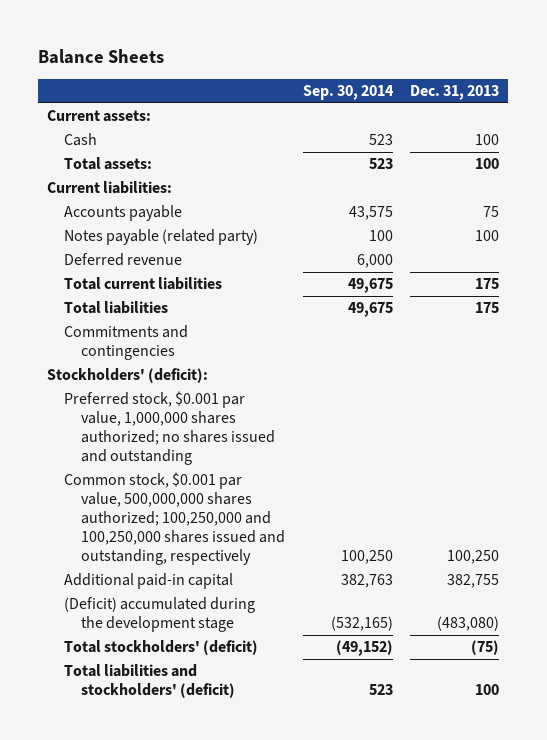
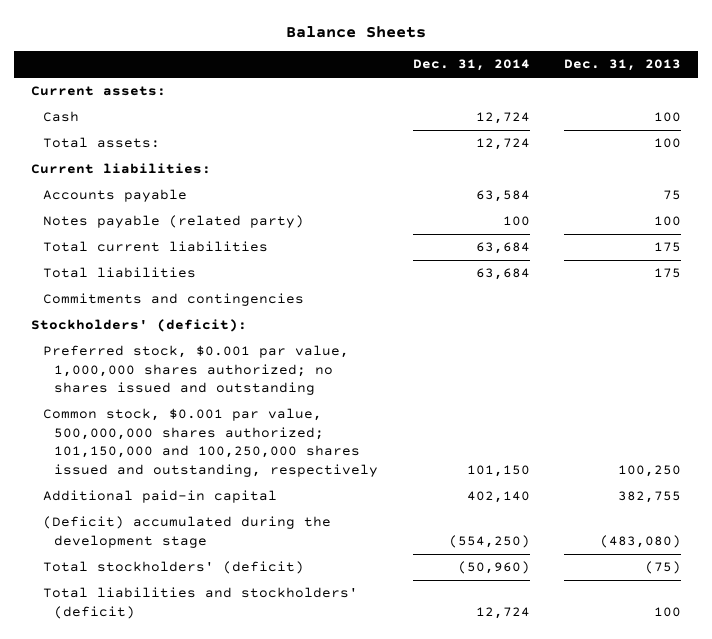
[302,85,394,101] Sep. 30, 2014 -> none
none -> [412,59,530,72] Dec. 31, 2014
[63,253,182,267] Deferred revenue -> none
[63,472,285,566] Common stock, $0.001 par value, 500,000,000 shares authorized; 100,250,000 and 100,250,000 shares issued and outstanding, respectively -> [42,408,379,478] Common stock, $0.001 par value, 500,000,000 shares authorized; 101,150,000 and 100,250,000 shares issued and outstanding, respectively

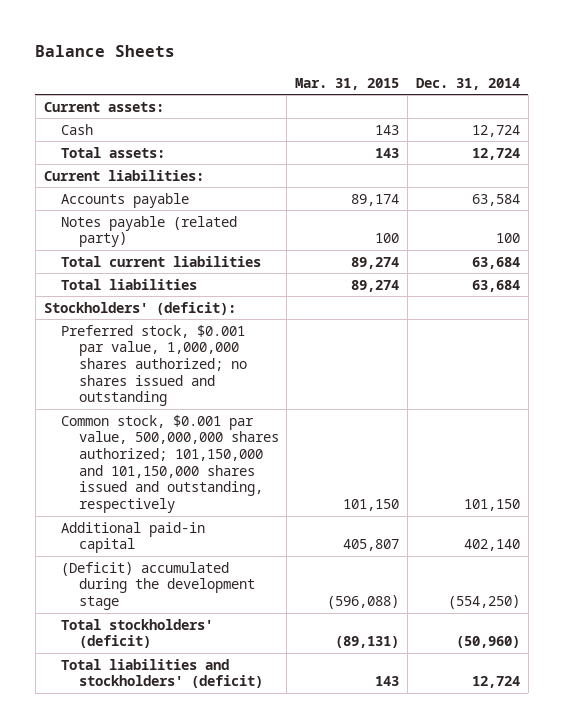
[564,59,682,72] Dec. 31, 2013 -> none
none -> [295,77,400,90] Mar. 31, 2015
[42,293,304,307] Commitments and contingencies -> none
[42,408,379,478] Common stock, $0.001 par value, 500,000,000 shares authorized; 101,150,000 and 100,250,000 shares issued and outstanding, respectively -> [61,414,279,513] Common stock, $0.001 par value, 500,000,000 shares authorized; 101,150,000 and 101,150,000 shares issued and outstanding, respectively

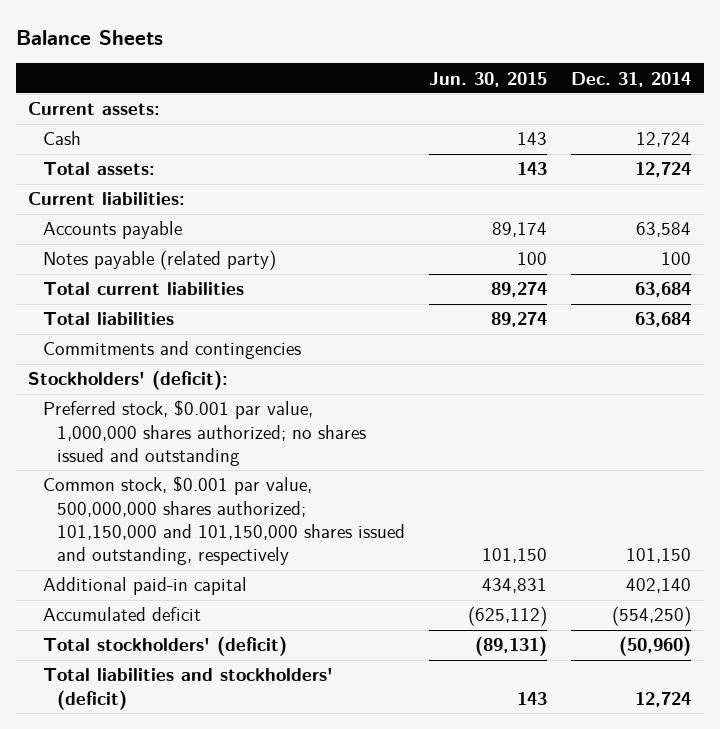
[295,77,400,90] Mar. 31, 2015 -> none
none -> [428,71,547,87] Jun. 30, 2015
none -> [42,341,301,360] Commitments and contingencies
[61,561,255,611] (Deficit) accumulated during the development stage -> [42,607,201,622] Accumulated deficit

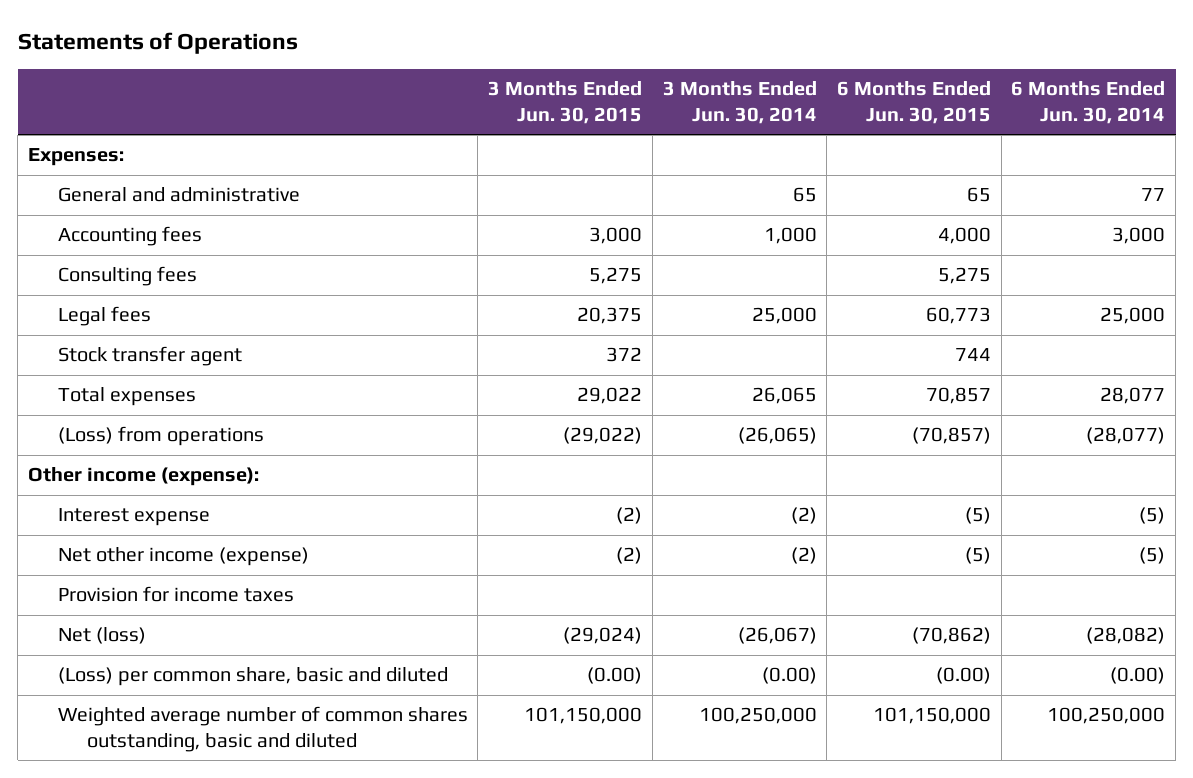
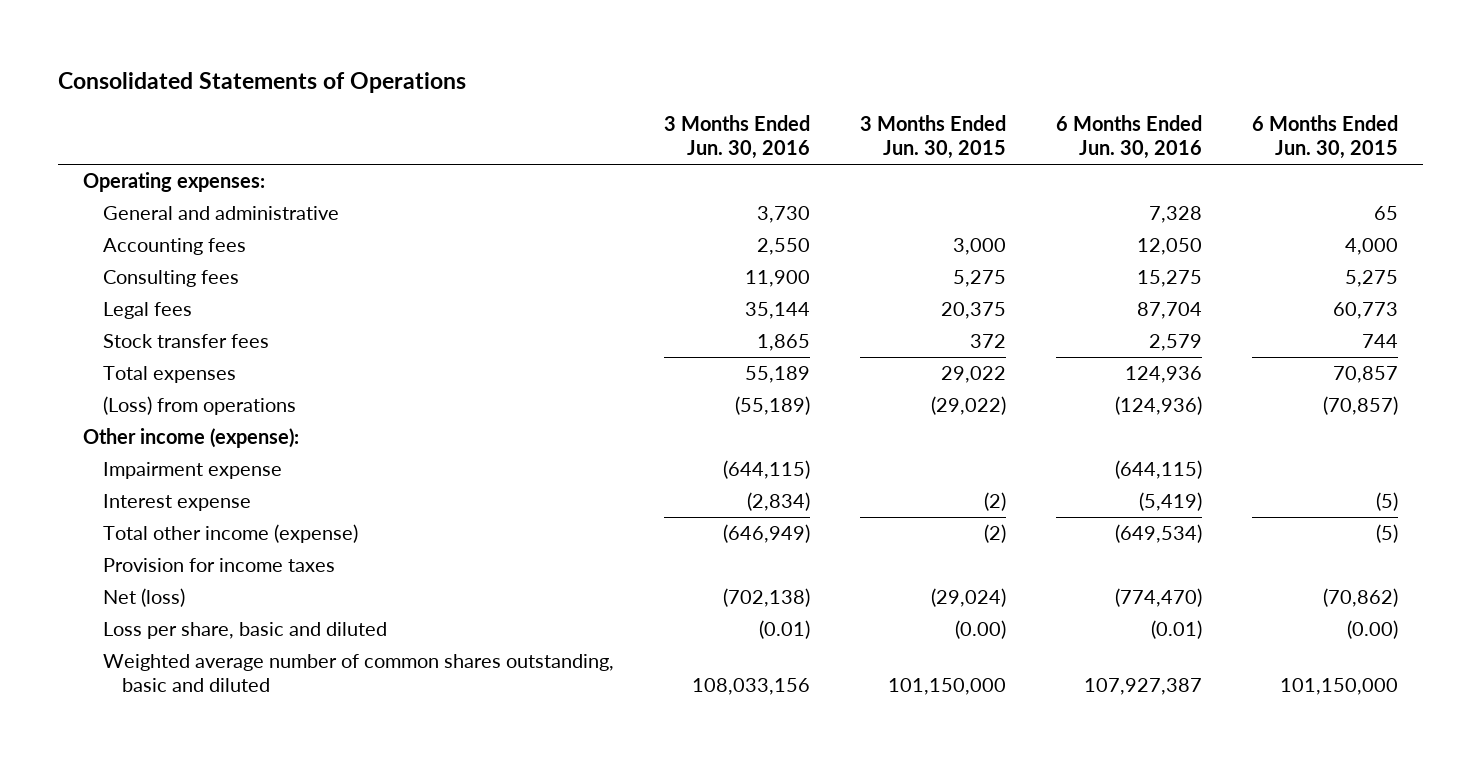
[17,31,298,54] Statements of Operations -> [58,71,467,93] Consolidated Statements of Operations
[662,81,817,124] 3 Months Ended Jun. 30, 2014 -> none
[1011,81,1166,124] 6 Months Ended Jun. 30, 2014 -> none
none -> [663,115,810,160] 3 Months Ended Jun. 30, 2016
none -> [1055,115,1202,160] 6 Months Ended Jun. 30, 2016
[28,148,125,167] Expenses: -> [83,172,266,193] Operating expenses:
[57,346,242,367] Stock transfer agent -> [102,334,269,349] Stock transfer fees
none -> [102,462,282,480] Impairment expense
[57,547,309,567] Net other income (expense) -> [102,524,358,544] Total other income (expense)
[57,667,448,687] (Loss) per common share, basic and diluted -> [102,622,387,640] Loss per share, basic and diluted

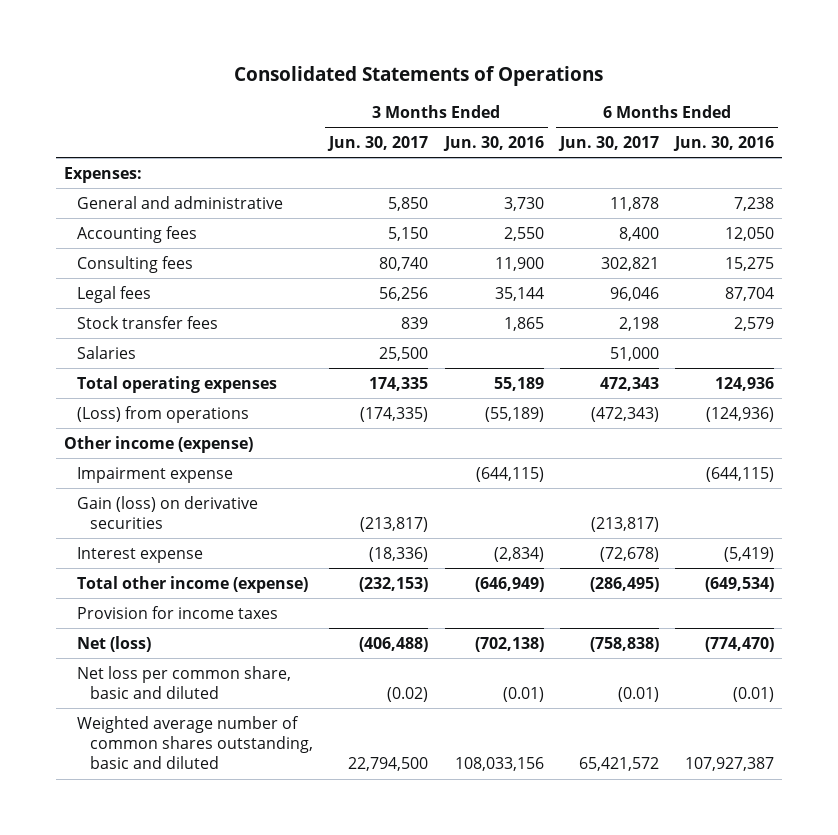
[859,115,1006,160] 3 Months Ended Jun. 30, 2015 -> none
[1252,115,1399,160] 6 Months Ended Jun. 30, 2015 -> none
none -> [327,136,429,152] Jun. 30, 2017
none -> [557,136,659,152] Jun. 30, 2017
[83,172,266,193] Operating expenses: -> [64,166,143,183] Expenses:
[1148,206,1202,224] 7,328 -> [733,196,774,211] 7,238
none -> [77,345,137,359] Salaries
[102,366,236,384] Total expenses -> [77,375,278,393] Total operating expenses
[83,428,300,449] Other income (expense): -> [64,435,254,453] Other income (expense)
none -> [77,495,259,530] Gain (loss) on derivative securities
[102,622,387,640] Loss per share, basic and diluted -> [77,665,292,700] Net loss per common share, basic and diluted

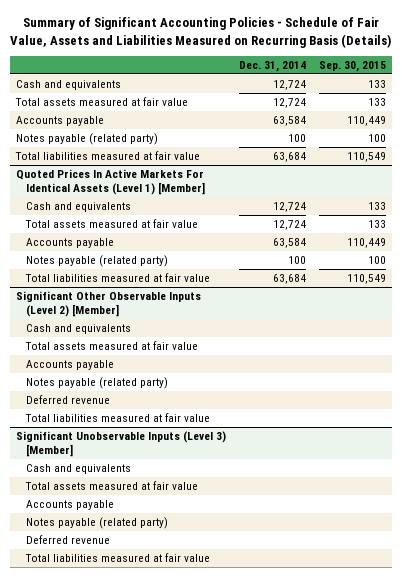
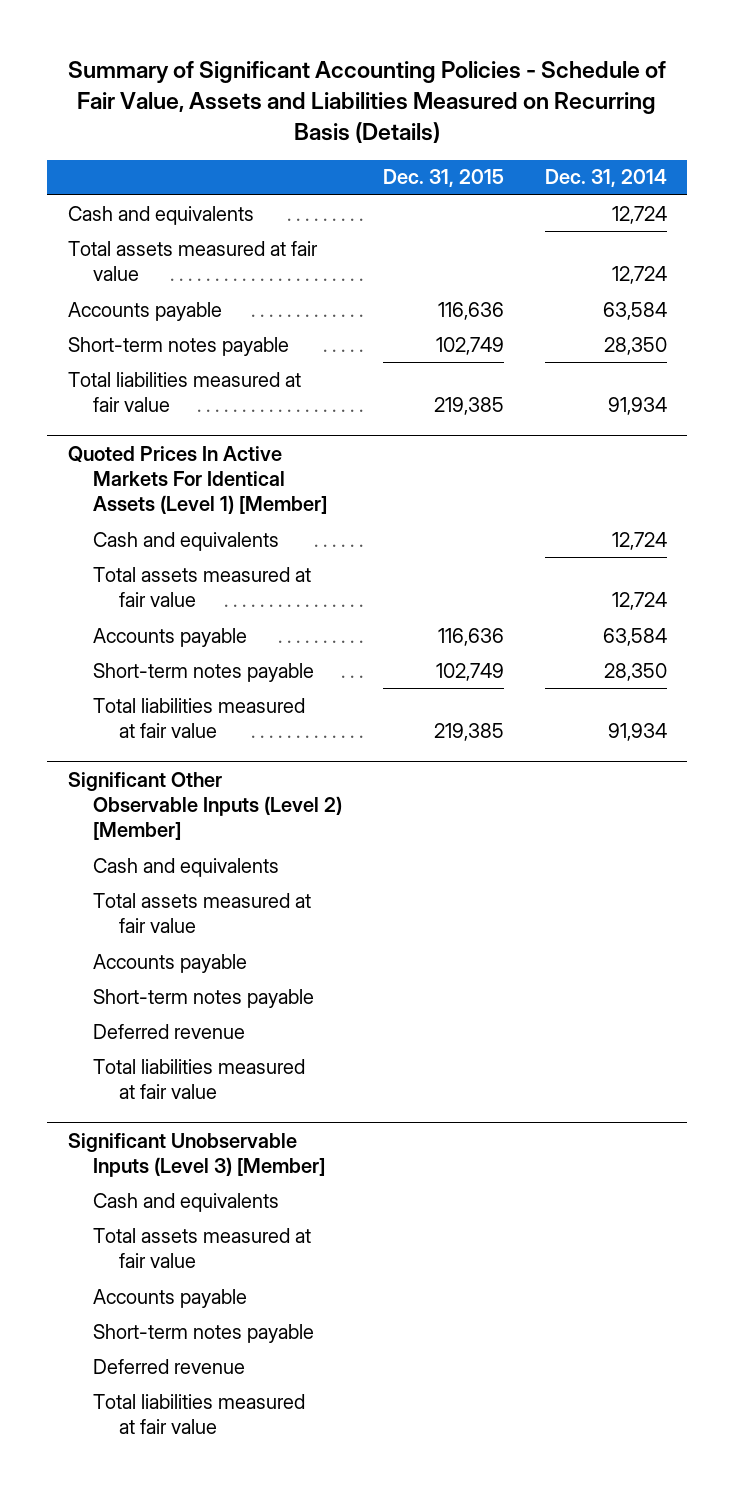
[318,60,386,72] Sep. 30, 2015 -> none
none -> [382,169,504,188] Dec. 31, 2015
[15,132,158,145] Notes payable (related party) -> [67,336,289,356] Short-term notes payable
[287,133,306,142] 100 -> [603,336,667,355] 28,350
[272,151,306,162] 63,684 -> [607,397,667,416] 91,934
[26,254,169,267] Notes payable (related party) -> [93,662,315,682] Short-term notes payable
[287,255,306,264] 100 -> [603,662,667,681] 28,350
[272,273,306,284] 63,684 -> [607,723,667,742] 91,934
[26,376,169,389] Notes payable (related party) -> [93,988,315,1008] Short-term notes payable
[26,516,169,529] Notes payable (related party) -> [93,1323,315,1343] Short-term notes payable

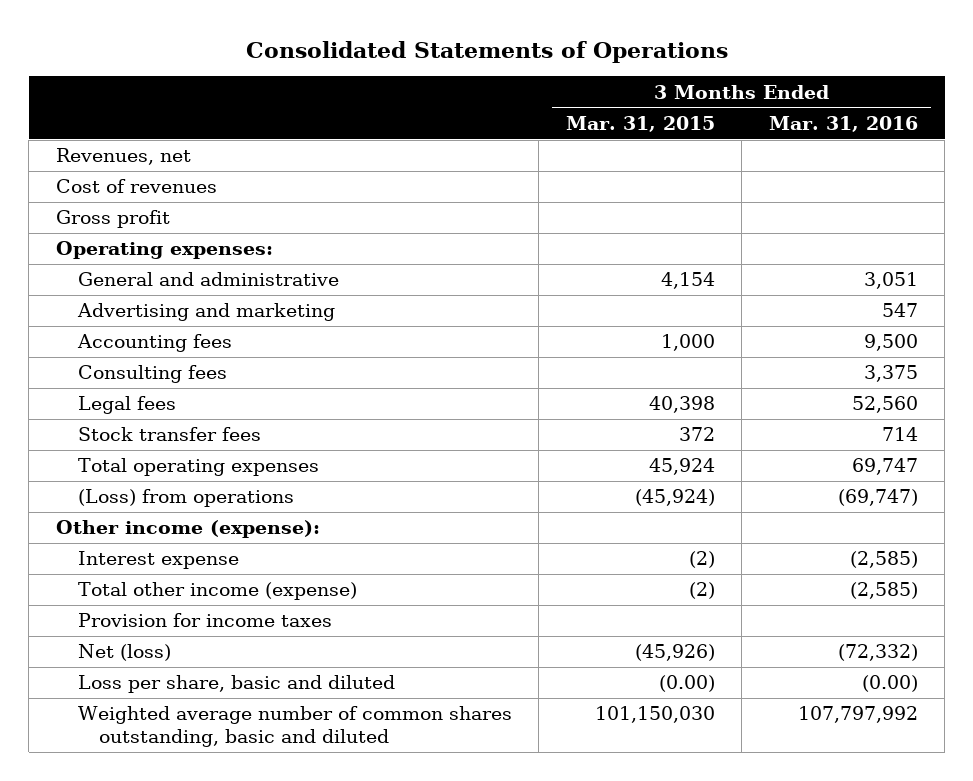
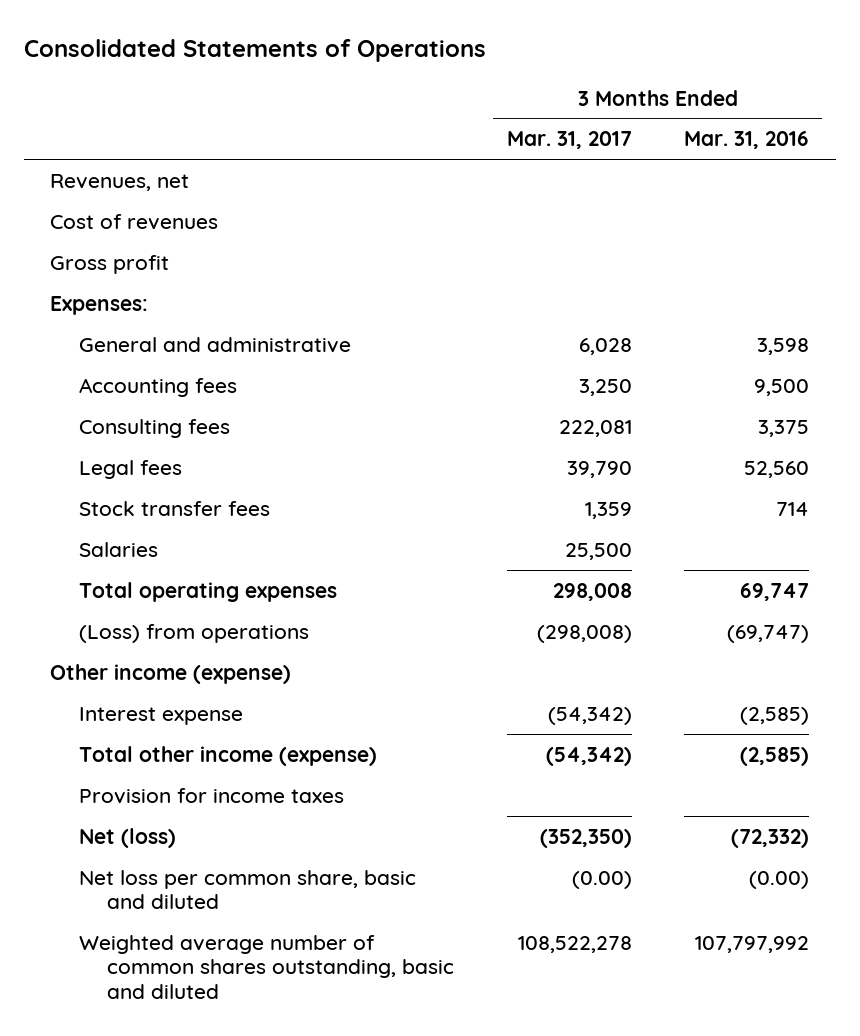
[565,116,715,133] Mar. 31, 2015 -> none
none -> [506,131,632,150] Mar. 31, 2017
[76,303,335,322] Advertising and marketing -> none
[55,241,273,260] Operating expenses: -> [50,295,149,315] Expenses:
[863,272,918,290] 3,051 -> [757,337,810,355] 3,598
none -> [78,541,158,557] Salaries
[55,520,320,539] Other income (expense): -> [50,663,292,684] Other income (expense)
[77,675,395,694] Loss per share, basic and diluted -> [78,869,416,910] Net loss per common share, basic and diluted

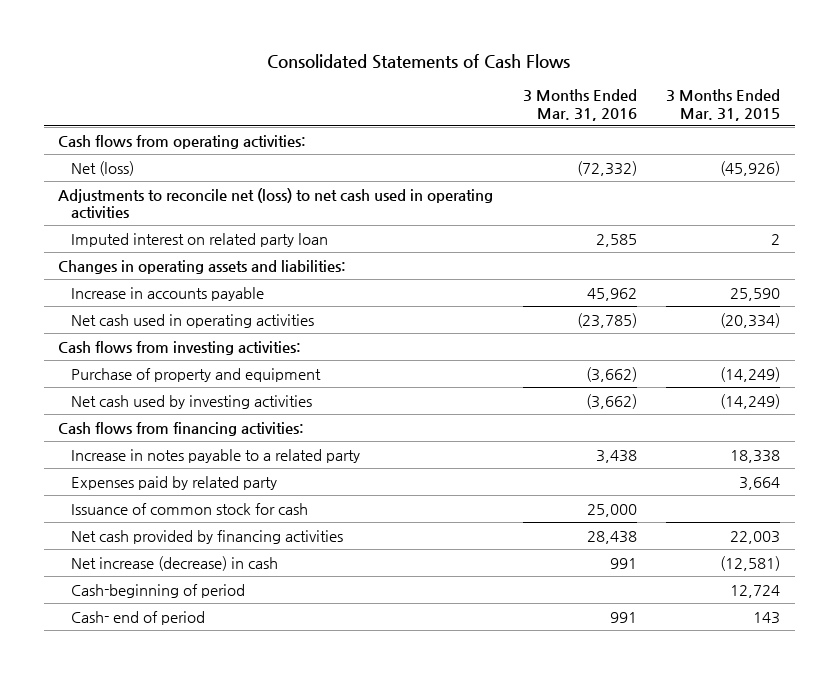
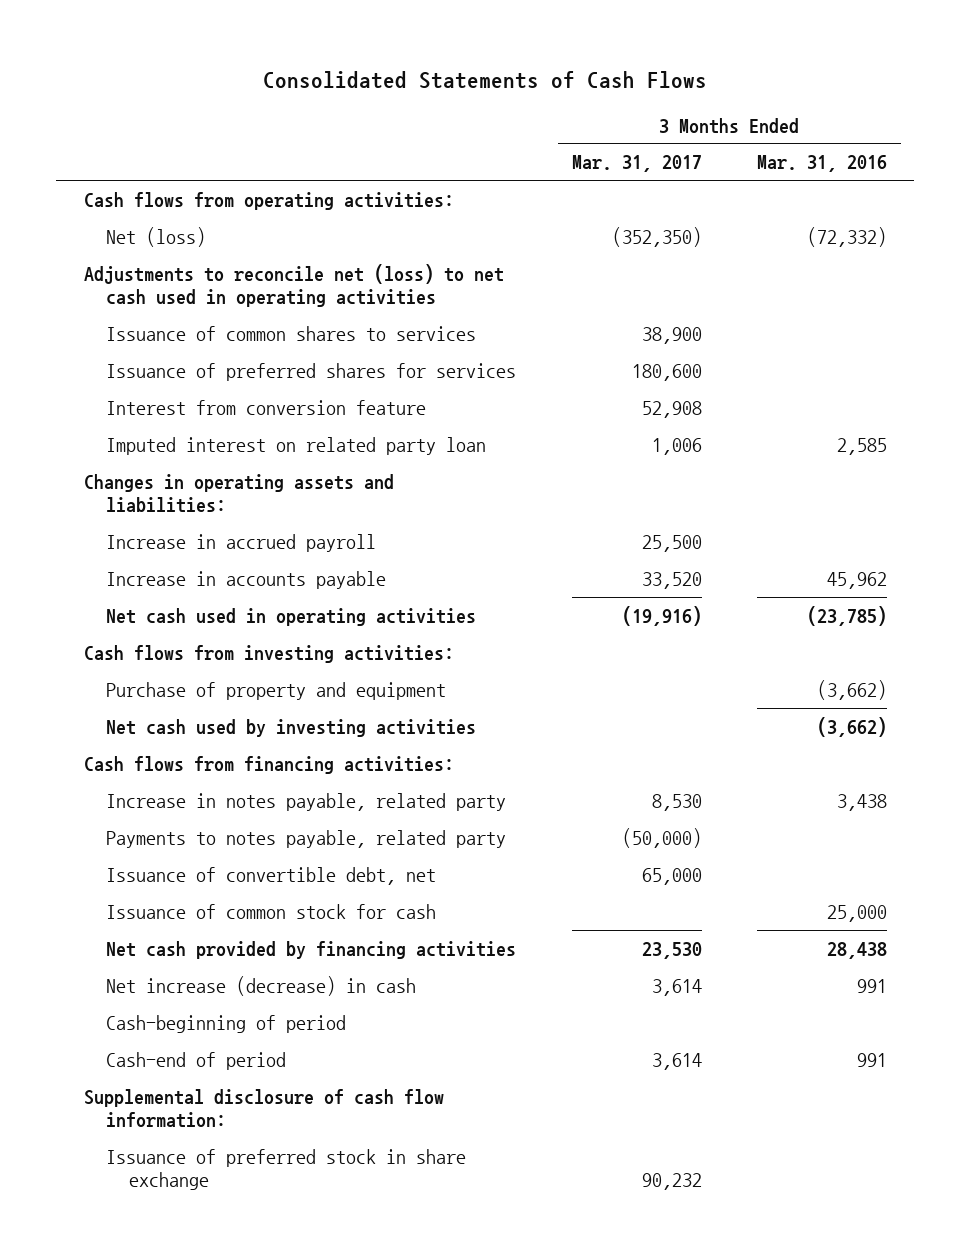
[666,89,781,121] 3 Months Ended Mar. 31, 2015 -> none
none -> [571,155,702,173] Mar. 31, 2017
none -> [106,325,477,341] Issuance of common shares to services
none -> [106,362,517,381] Issuance of preferred shares for services
none -> [106,399,427,415] Interest from conversion feature
none -> [106,533,377,552] Increase in accrued payroll
[71,475,278,490] Expenses paid by related party -> none
[71,448,361,463] Increase in notes payable to a related party -> [106,792,507,811] Increase in notes payable, related party
none -> [106,829,507,848] Payments to notes payable, related party
none -> [106,866,437,885] Issuance of convertible debt, net
[71,610,206,625] Cash- end of period -> [106,1051,287,1070] Cash-end of period
none -> [83,1088,444,1129] Supplemental disclosure of cash flow information:
none -> [106,1148,467,1191] Issuance of preferred stock in share exchange

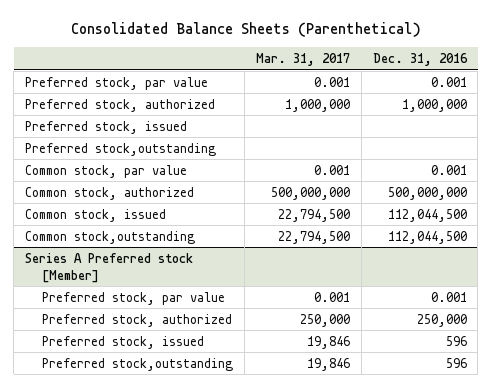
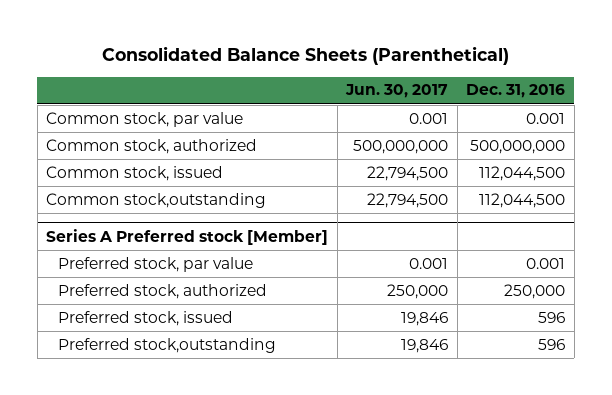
[255,53,350,67] Mar. 31, 2017 -> none
none -> [345,84,449,99] Jun. 30, 2017
[24,76,208,90] Preferred stock, par value -> none
[24,98,215,112] Preferred stock, authorized -> none
[24,120,187,134] Preferred stock, issued -> none
[24,142,216,156] Preferred stock,outstanding -> none

